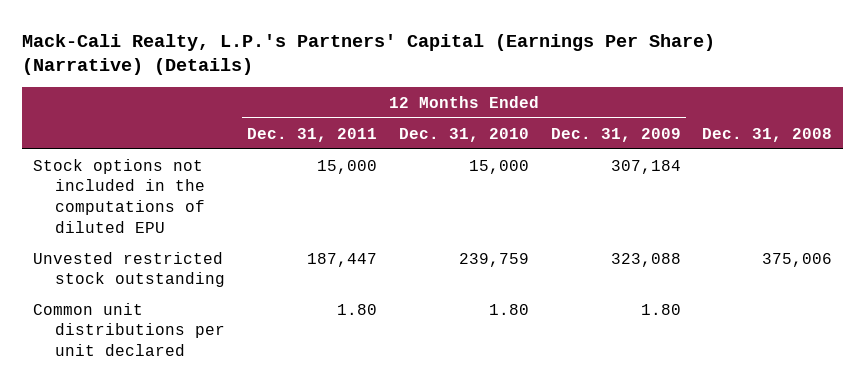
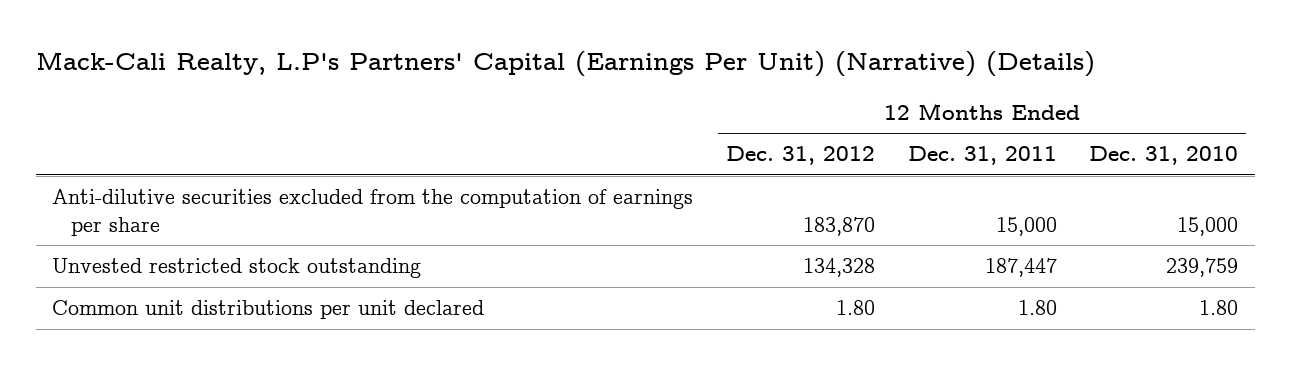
[21,33,715,76] Mack-Cali Realty, L.P.'s Partners' Capital (Earnings Per Share) (Narrative) (Details) -> [36,50,1096,77] Mack-Cali Realty, L.P's Partners' Capital (Earnings Per Unit) (Narrative) (Details)
[550,127,681,142] Dec. 31, 2009 -> none
[702,127,833,142] Dec. 31, 2008 -> none
none -> [725,146,875,166] Dec. 31, 2012
[32,158,206,233] Stock options not included in the computations of diluted EPU -> [52,189,694,236] Anti-dilutive securities excluded from the computation of earnings per share

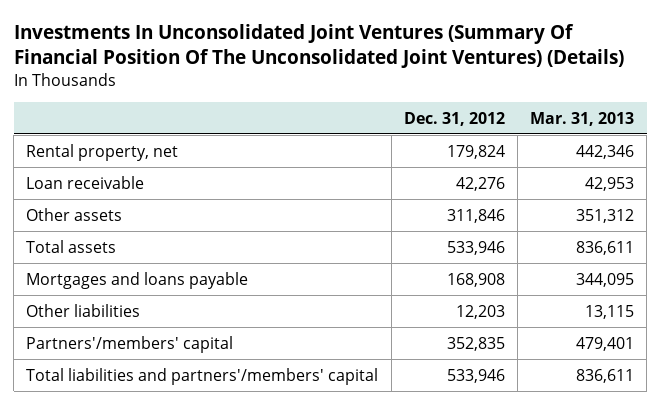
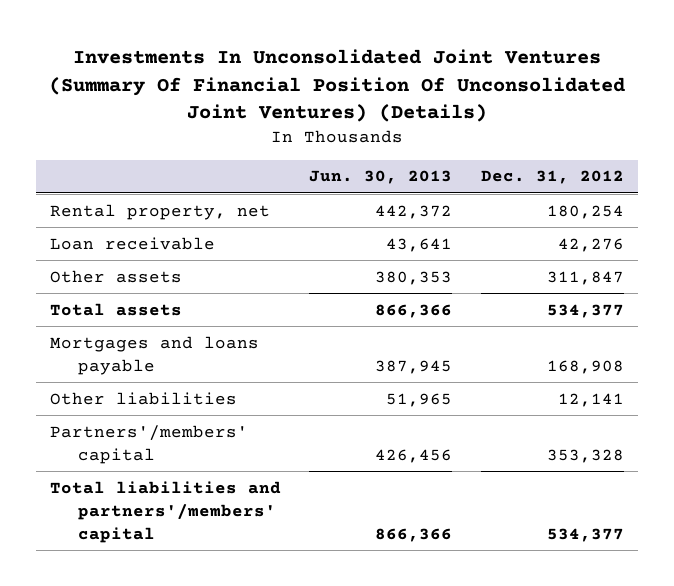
[13,23,624,68] Investments In Unconsolidated Joint Ventures (Summary Of Financial Position Of The Unconsolidated Joint Ventures) (Details) -> [48,49,625,123] Investments In Unconsolidated Joint Ventures (Summary Of Financial Position Of Unconsolidated Joint Ventures) (Details)
[530,111,635,126] Mar. 31, 2013 -> none
none -> [309,170,453,185] Jun. 30, 2013
[446,144,505,159] 179,824 -> [546,204,624,219] 180,254
[446,208,505,223] 311,846 -> [546,270,624,285] 311,847
[446,240,505,255] 533,946 -> [546,303,624,318] 534,377
[455,304,505,319] 12,203 -> [557,392,624,407] 12,141
[446,336,505,351] 352,835 -> [546,448,624,463] 353,328
[446,368,505,383] 533,946 -> [546,527,624,542] 534,377

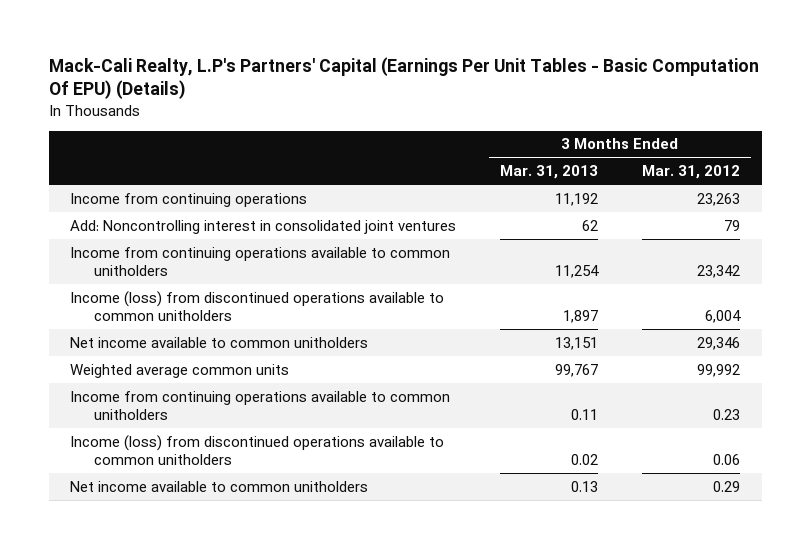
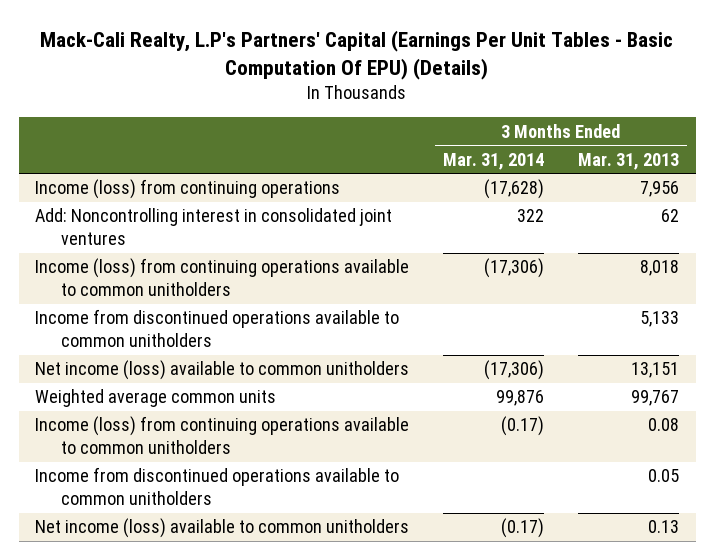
[642,165,741,180] Mar. 31, 2012 -> none
none -> [443,152,545,170] Mar. 31, 2014
[70,192,308,207] Income from continuing operations -> [35,179,341,200] Income (loss) from continuing operations
[555,192,599,206] 11,192 -> [639,181,679,198] 7,956
[70,246,451,277] Income from continuing operations available to common unitholders -> [35,258,410,297] Income (loss) from continuing operations available to common unitholders
[555,265,600,279] 11,254 -> [639,260,679,277] 8,018
[70,290,445,322] Income (loss) from discontinued operations available to common unitholders -> [35,309,400,348] Income from discontinued operations available to common unitholders
[563,310,599,324] 1,897 -> [639,311,679,328] 5,133
[70,336,369,348] Net income available to common unitholders -> [35,360,410,381] Net income (loss) available to common unitholders
[70,390,451,421] Income from continuing operations available to common unitholders -> [35,416,410,455] Income (loss) from continuing operations available to common unitholders
[571,409,599,421] 0.11 -> [647,418,679,432] 0.08
[70,434,445,466] Income (loss) from discontinued operations available to common unitholders -> [35,467,400,506] Income from discontinued operations available to common unitholders
[571,454,599,466] 0.02 -> [647,469,679,483] 0.05
[70,480,369,492] Net income available to common unitholders -> [35,518,410,539] Net income (loss) available to common unitholders

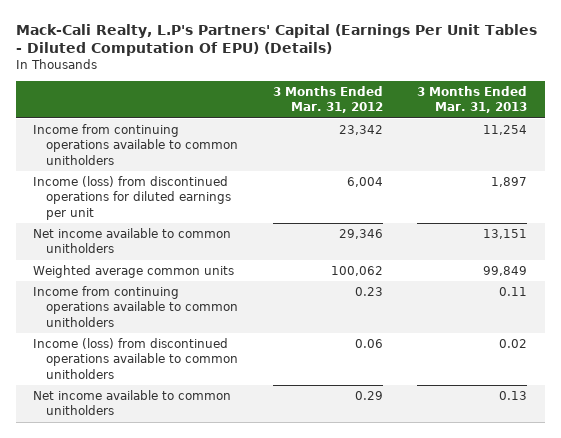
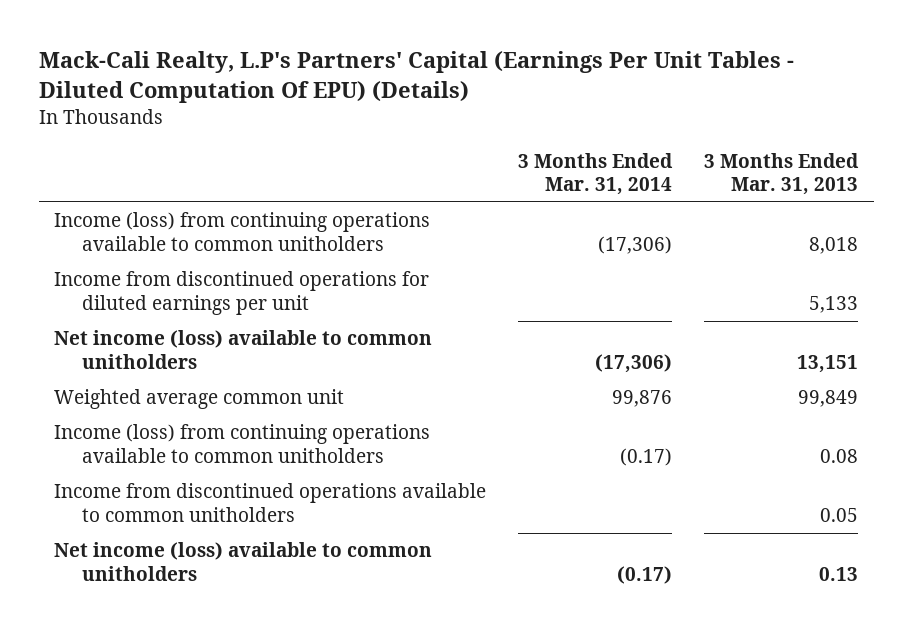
[272,85,383,114] 3 Months Ended Mar. 31, 2012 -> none
none -> [518,152,674,196] 3 Months Ended Mar. 31, 2014
[33,124,239,165] Income from continuing operations available to common unitholders -> [54,212,431,251] Income (loss) from continuing operations available to common unitholders
[483,125,528,136] 11,254 -> [809,236,859,254] 8,018
[33,176,232,220] Income (loss) from discontinued operations for diluted earnings per unit -> [54,271,430,315] Income from discontinued operations for diluted earnings per unit
[491,177,528,188] 1,897 -> [809,295,859,313] 5,133
[33,228,232,254] Net income available to common unitholders -> [54,330,433,369] Net income (loss) available to common unitholders
[33,265,235,279] Weighted average common units -> [54,389,345,410] Weighted average common unit
[33,286,239,327] Income from continuing operations available to common unitholders -> [54,424,431,463] Income (loss) from continuing operations available to common unitholders
[499,287,528,297] 0.11 -> [820,448,859,463] 0.08
[33,338,239,379] Income (loss) from discontinued operations available to common unitholders -> [54,483,487,522] Income from discontinued operations available to common unitholders
[499,339,528,349] 0.02 -> [820,507,859,522] 0.05
[33,390,232,416] Net income available to common unitholders -> [54,542,433,581] Net income (loss) available to common unitholders

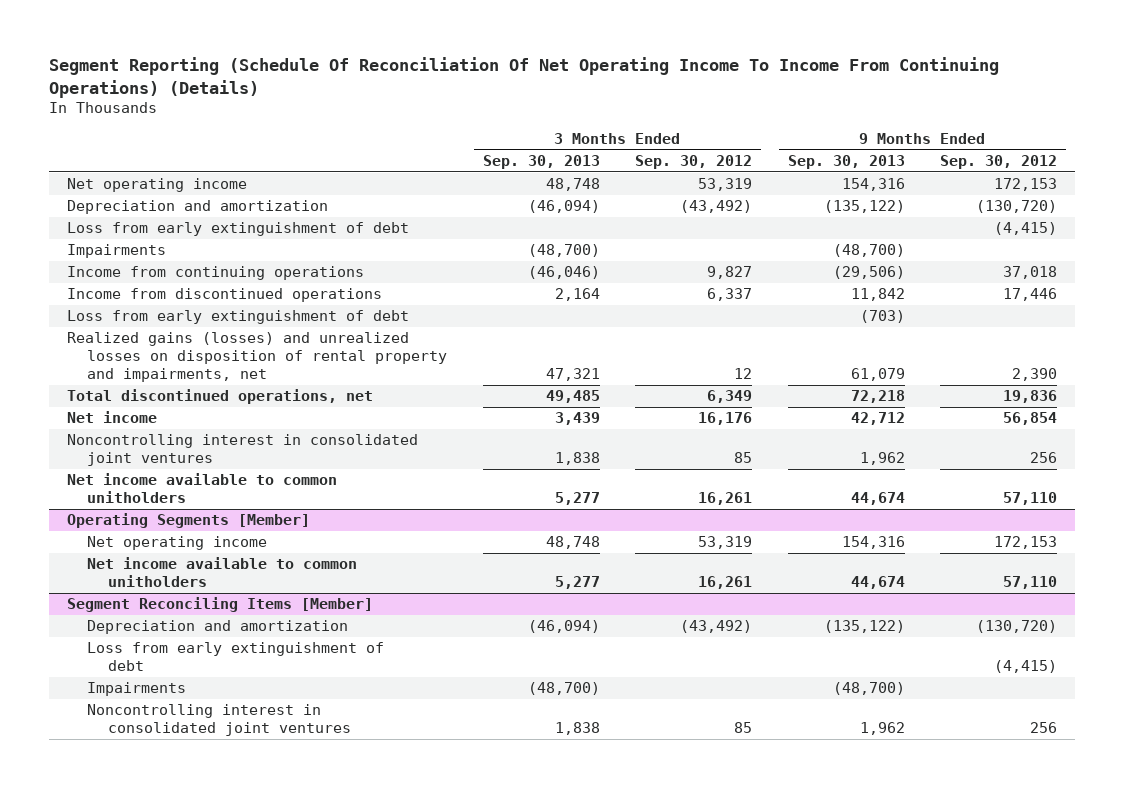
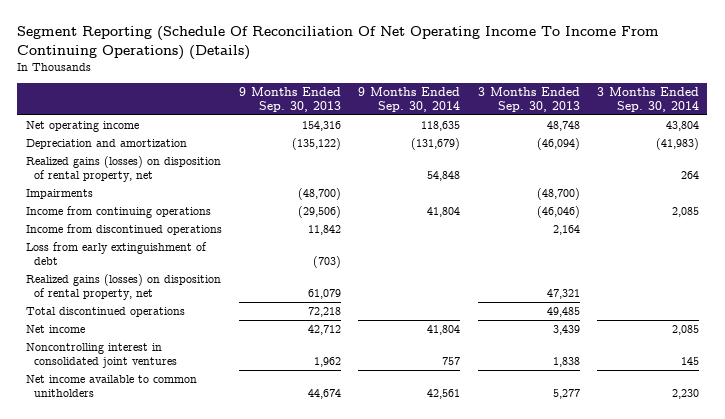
[635,154,753,169] Sep. 30, 2012 -> none
[940,154,1058,169] Sep. 30, 2012 -> none
none -> [358,86,461,112] 9 Months Ended Sep. 30, 2014
none -> [596,86,699,112] 3 Months Ended Sep. 30, 2014
[66,222,409,237] Loss from early extinguishment of debt -> none
none -> [25,156,221,183] Realized gains (losses) on disposition of rental property, net
[66,332,448,382] Realized gains (losses) and unrealized losses on disposition of rental property and impairments, net -> [25,274,221,301] Realized gains (losses) on disposition of rental property, net
[66,389,373,405] Total discontinued operations, net -> [25,307,185,318] Total discontinued operations
[66,513,310,529] Operating Segments [Member] -> none
[87,536,268,551] Net operating income -> none
[87,557,358,588] Net income available to common unitholders -> none
[66,597,373,613] Segment Reconciling Items [Member] -> none
[87,620,349,635] Depreciation and amortization -> none
[87,642,385,672] Loss from early extinguishment of debt -> none
[87,682,187,697] Impairments -> none
[87,704,351,737] Noncontrolling interest in consolidated joint ventures -> none

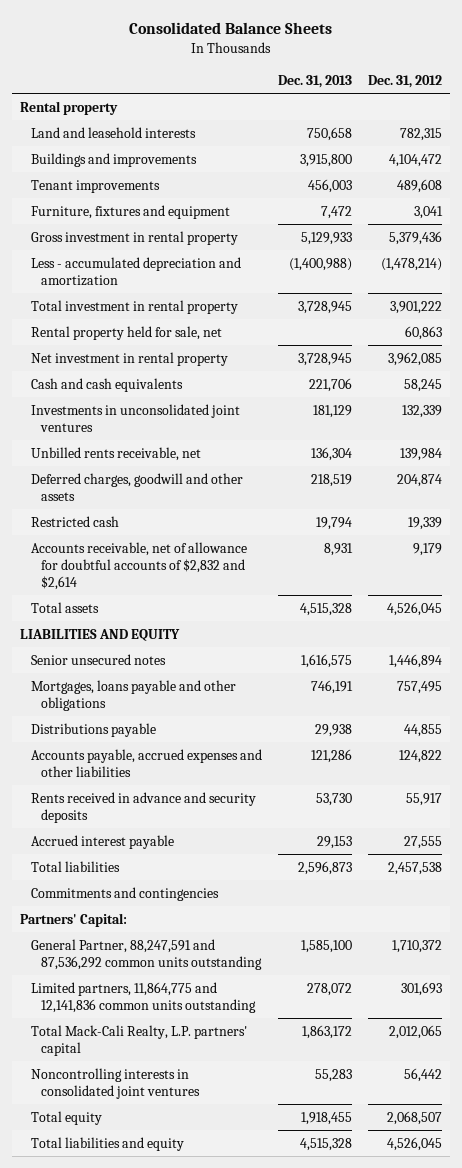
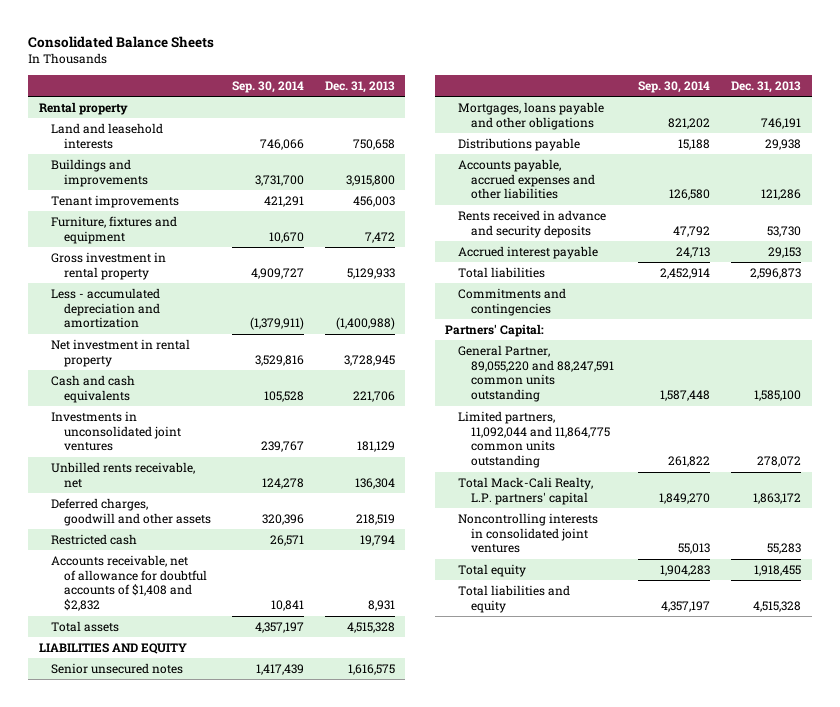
[368,74,443,88] Dec. 31, 2012 -> none
none -> [231,80,304,93] Sep. 30, 2014
[30,299,238,314] Total investment in rental property -> none
[30,325,222,340] Rental property held for sale, net -> none
[30,541,247,590] Accounts receivable, net of allowance for doubtful accounts of $2,832 and $2,614 -> [51,555,207,612] Accounts receivable, net of allowance for doubtful accounts of $1,408 and $2,832
[30,938,263,970] General Partner, 88,247,591 and 87,536,292 common units outstanding -> [457,345,614,403] General Partner, 89,055,220 and 88,247,591 common units outstanding
[30,981,257,1013] Limited partners, 11,864,775 and 12,141,836 common units outstanding -> [457,411,610,469] Limited partners, 11,092,044 and 11,864,775 common units outstanding

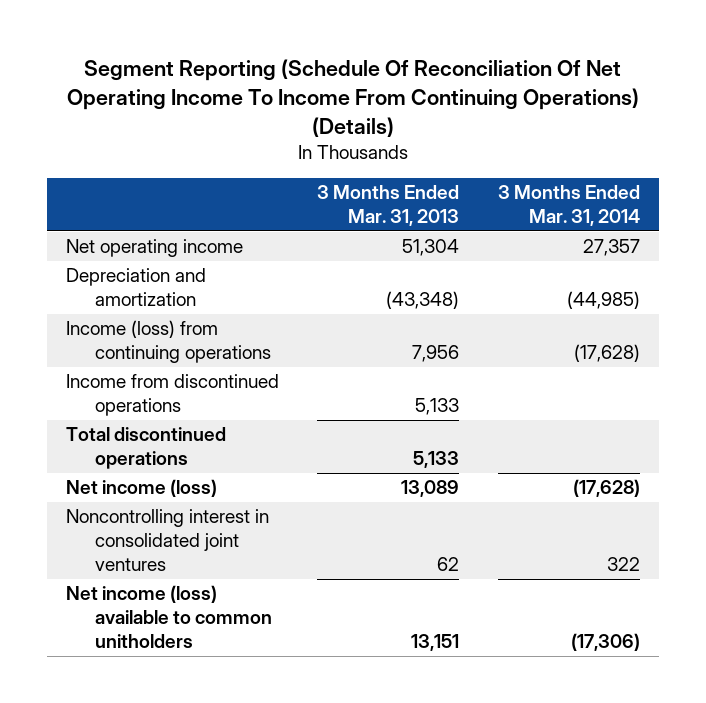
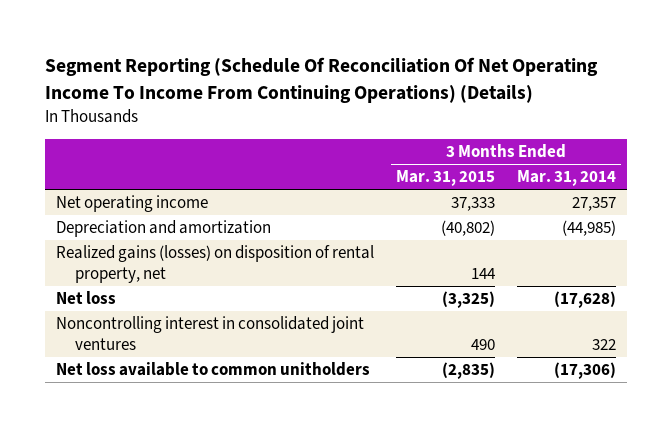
[317,185,460,227] 3 Months Ended Mar. 31, 2013 -> none
none -> [396,170,496,187] Mar. 31, 2015
[65,320,271,364] Income (loss) from continuing operations -> none
[65,374,279,417] Income from discontinued operations -> none
[65,427,226,470] Total discontinued operations -> none
none -> [56,245,375,283] Realized gains (losses) on disposition of rental property, net
[65,479,217,498] Net income (loss) -> [56,291,117,305] Net loss
[65,585,272,649] Net income (loss) available to common unitholders -> [56,362,371,377] Net loss available to common unitholders

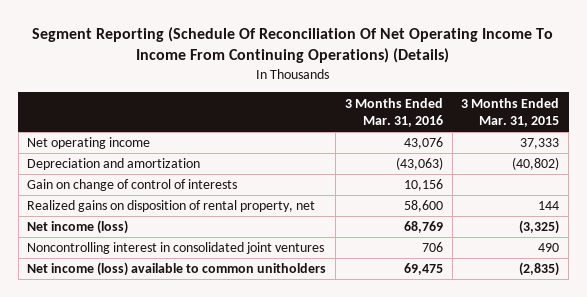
[516,170,616,187] Mar. 31, 2014 -> none
none -> [344,97,443,128] 3 Months Ended Mar. 31, 2016
none -> [27,179,238,192] Gain on change of control of interests
[56,245,375,283] Realized gains (losses) on disposition of rental property, net -> [27,200,316,213] Realized gains on disposition of rental property, net
[56,291,117,305] Net loss -> [27,220,129,235] Net income (loss)
[56,362,371,377] Net loss available to common unitholders -> [27,262,327,277] Net income (loss) available to common unitholders

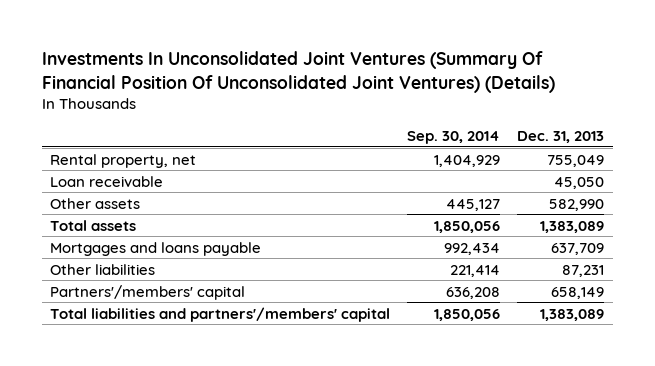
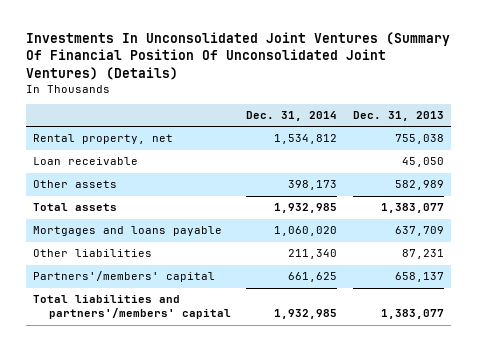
[407,131,501,145] Sep. 30, 2014 -> none
none -> [246,111,338,122] Dec. 31, 2014
[547,154,605,167] 755,049 -> [394,134,444,145] 755,038
[549,198,605,211] 582,990 -> [394,180,444,191] 582,989
[540,220,605,233] 1,383,089 -> [380,203,444,214] 1,383,077
[551,286,605,299] 658,149 -> [394,272,444,283] 658,137
[540,308,605,321] 1,383,089 -> [380,309,444,320] 1,383,077

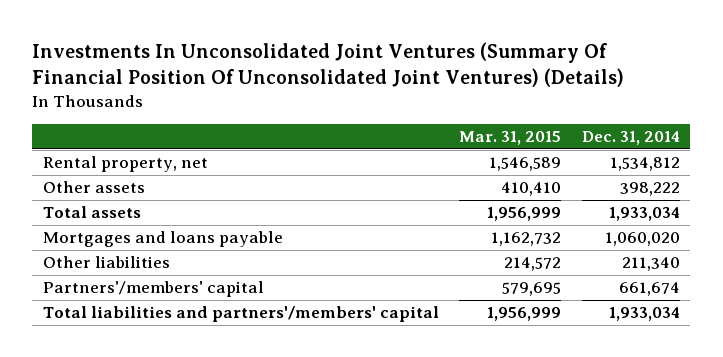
[352,111,444,122] Dec. 31, 2013 -> none
none -> [459,131,562,146] Mar. 31, 2015
[33,157,139,166] Loan receivable -> none
[288,180,338,191] 398,173 -> [620,182,681,197] 398,222
[274,203,338,214] 1,932,985 -> [609,207,681,222] 1,933,034
[288,272,338,283] 661,625 -> [619,282,681,297] 661,674
[274,309,338,320] 1,932,985 -> [609,307,681,322] 1,933,034

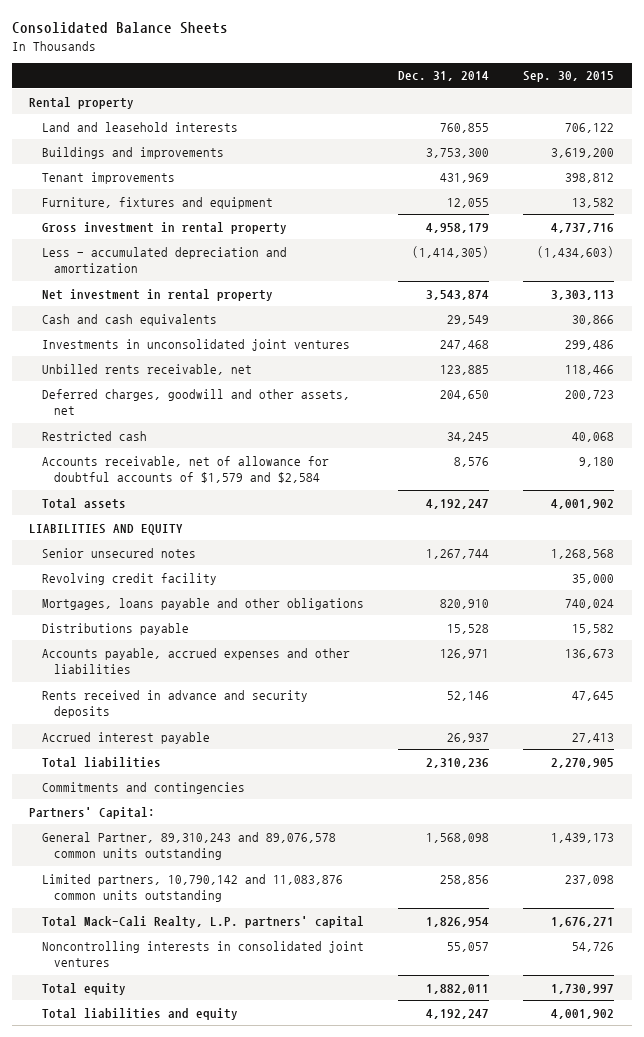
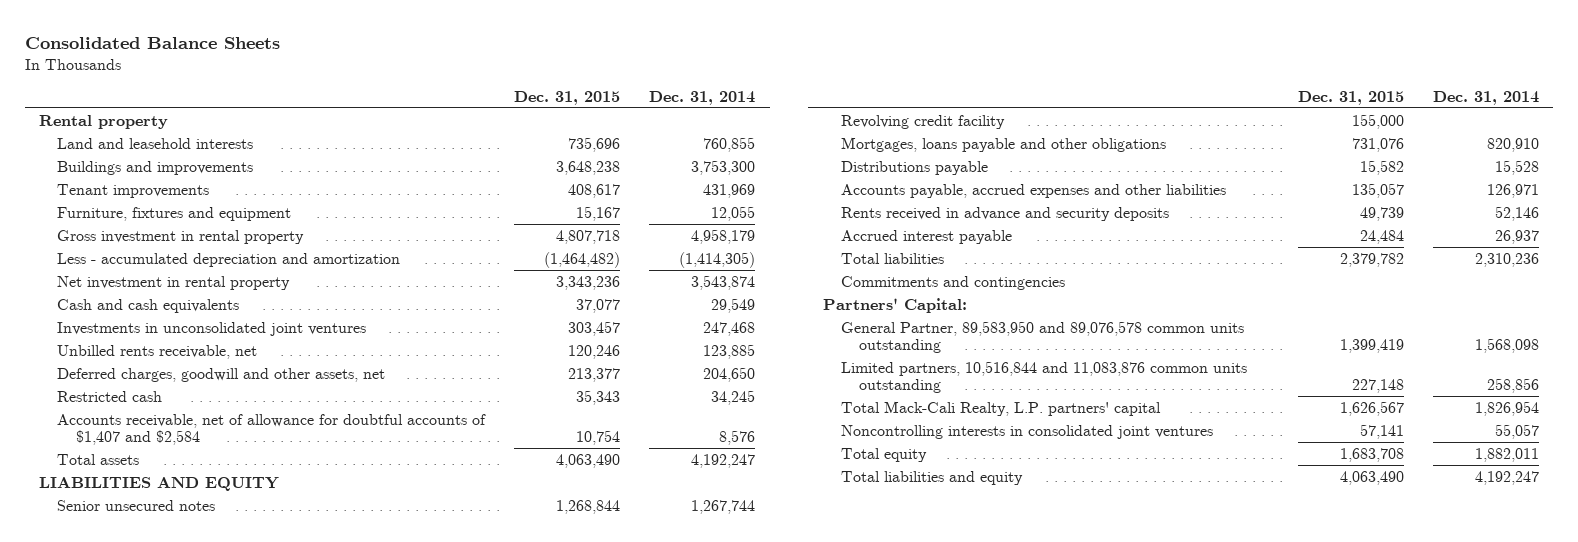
[523,71,615,83] Sep. 30, 2015 -> none
none -> [514,90,621,105] Dec. 31, 2015
[41,455,329,484] Accounts receivable, net of allowance for doubtful accounts of $1,579 and $2,584 -> [57,413,487,446] Accounts receivable, net of allowance for doubtful accounts of $1,407 and $2,584
[41,831,336,861] General Partner, 89,310,243 and 89,076,578 common units outstanding -> [840,320,1244,354] General Partner, 89,583,950 and 89,076,578 common units outstanding
[41,873,343,903] Limited partners, 10,790,142 and 11,083,876 common units outstanding -> [840,360,1247,394] Limited partners, 10,516,844 and 11,083,876 common units outstanding

